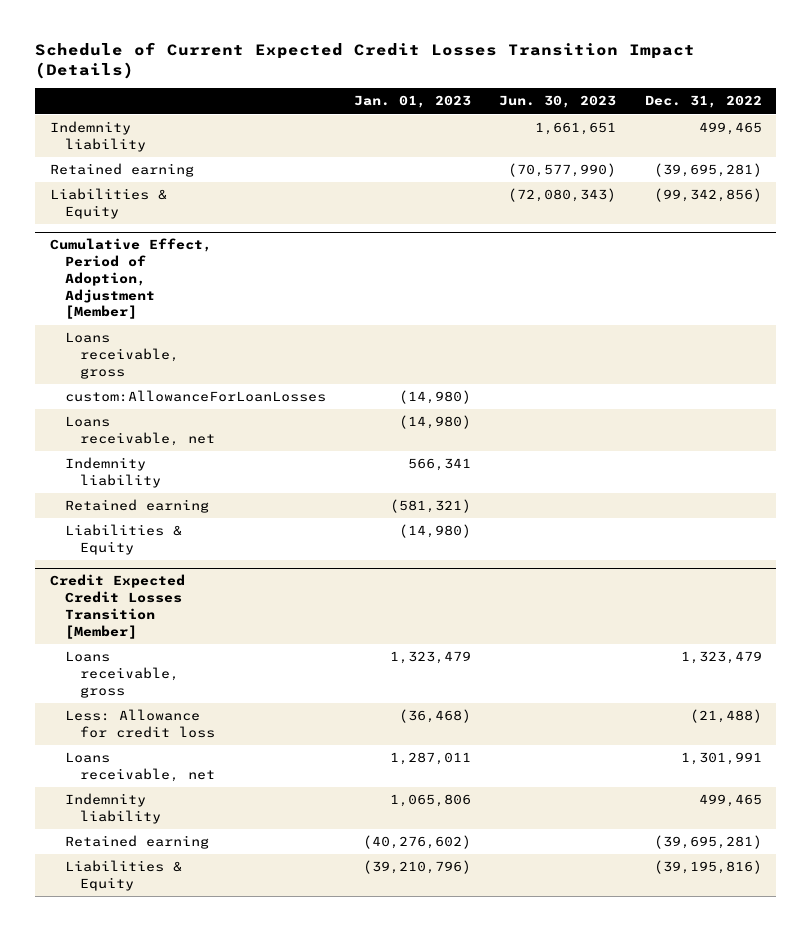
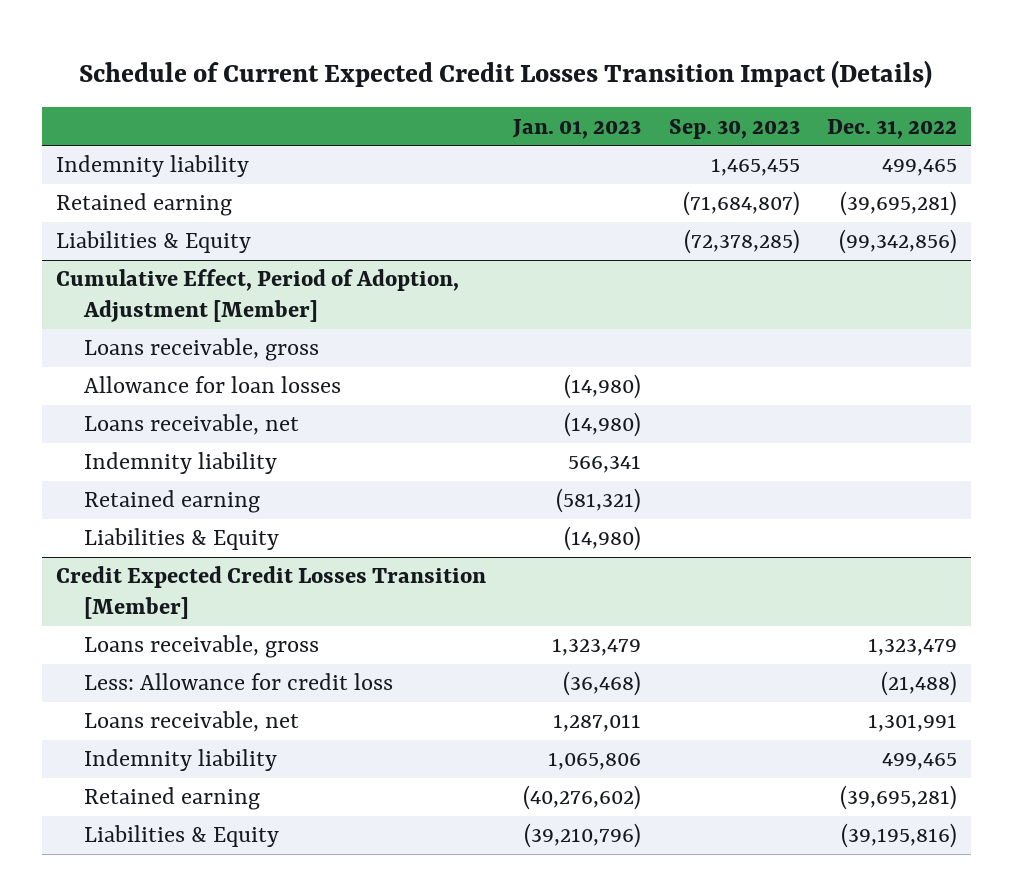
[499,95,617,109] Jun. 30, 2023 -> none
none -> [668,118,800,139] Sep. 30, 2023
[64,390,326,403] custom:AllowanceForLoanLosses -> [83,376,341,394] Allowance for loan losses

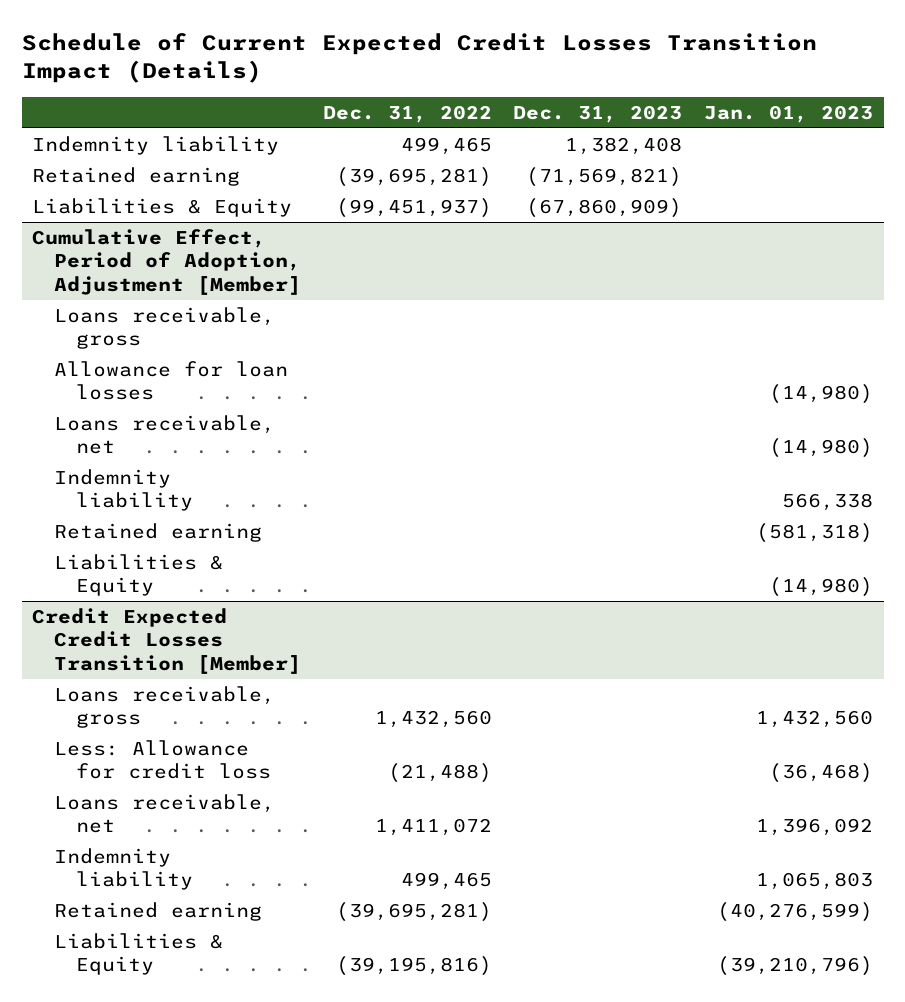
[668,118,800,139] Sep. 30, 2023 -> none
none -> [513,104,683,123] Dec. 31, 2023
[839,229,958,255] (99,342,856) -> [335,197,492,218] (99,451,937)
[568,455,642,474] 566,341 -> [781,493,873,512] 566,338
[556,488,642,514] (581,321) -> [755,522,873,543] (581,318)
[552,638,642,657] 1,323,479 -> [755,710,873,729] 1,432,560
[868,638,958,657] 1,323,479 -> [374,710,492,729] 1,432,560
[553,714,642,733] 1,287,011 -> [755,818,873,837] 1,396,092
[868,714,958,733] 1,301,991 -> [374,818,492,837] 1,411,072
[548,752,642,771] 1,065,806 -> [755,872,873,891] 1,065,803
[523,785,642,811] (40,276,602) -> [716,901,873,922] (40,276,599)

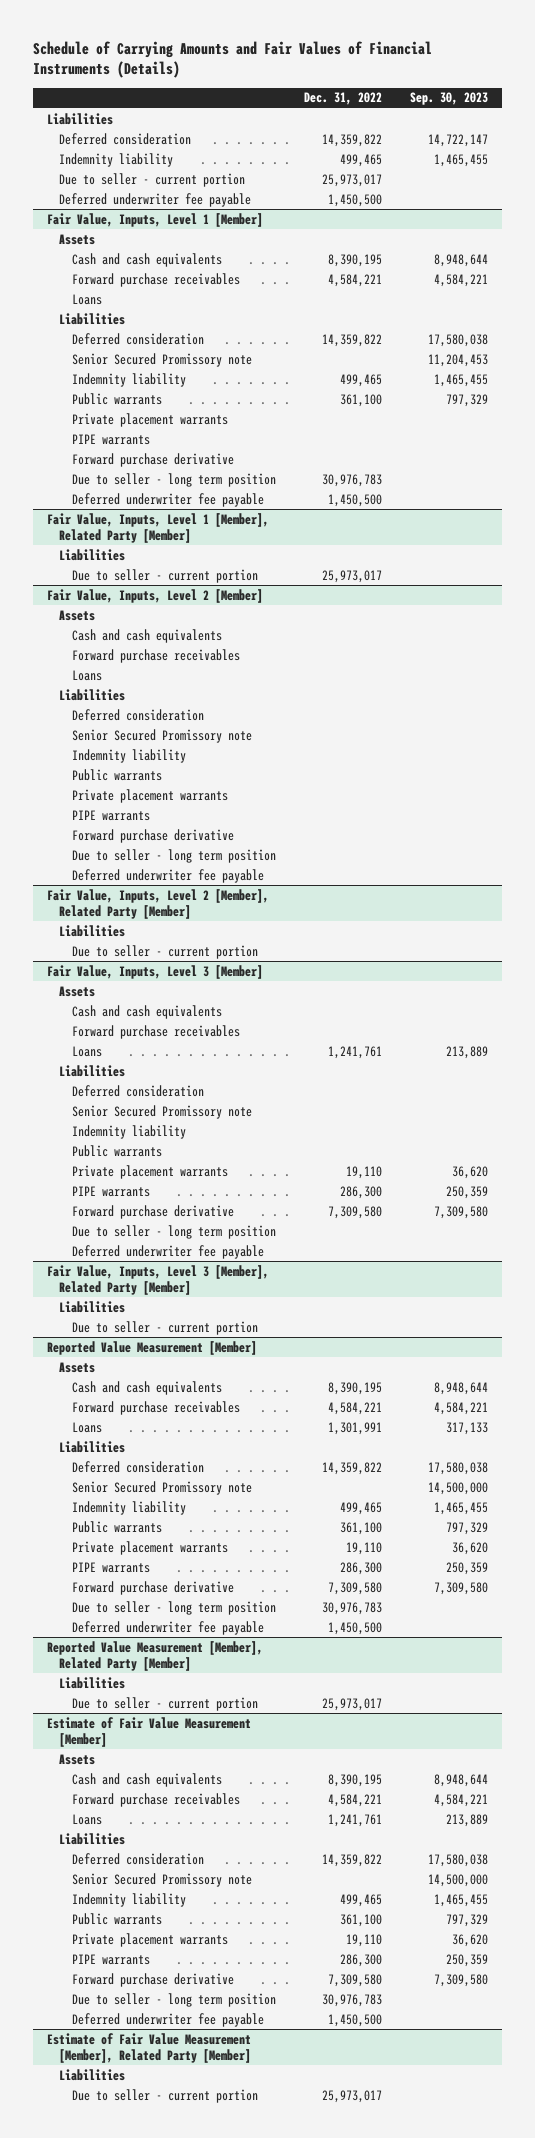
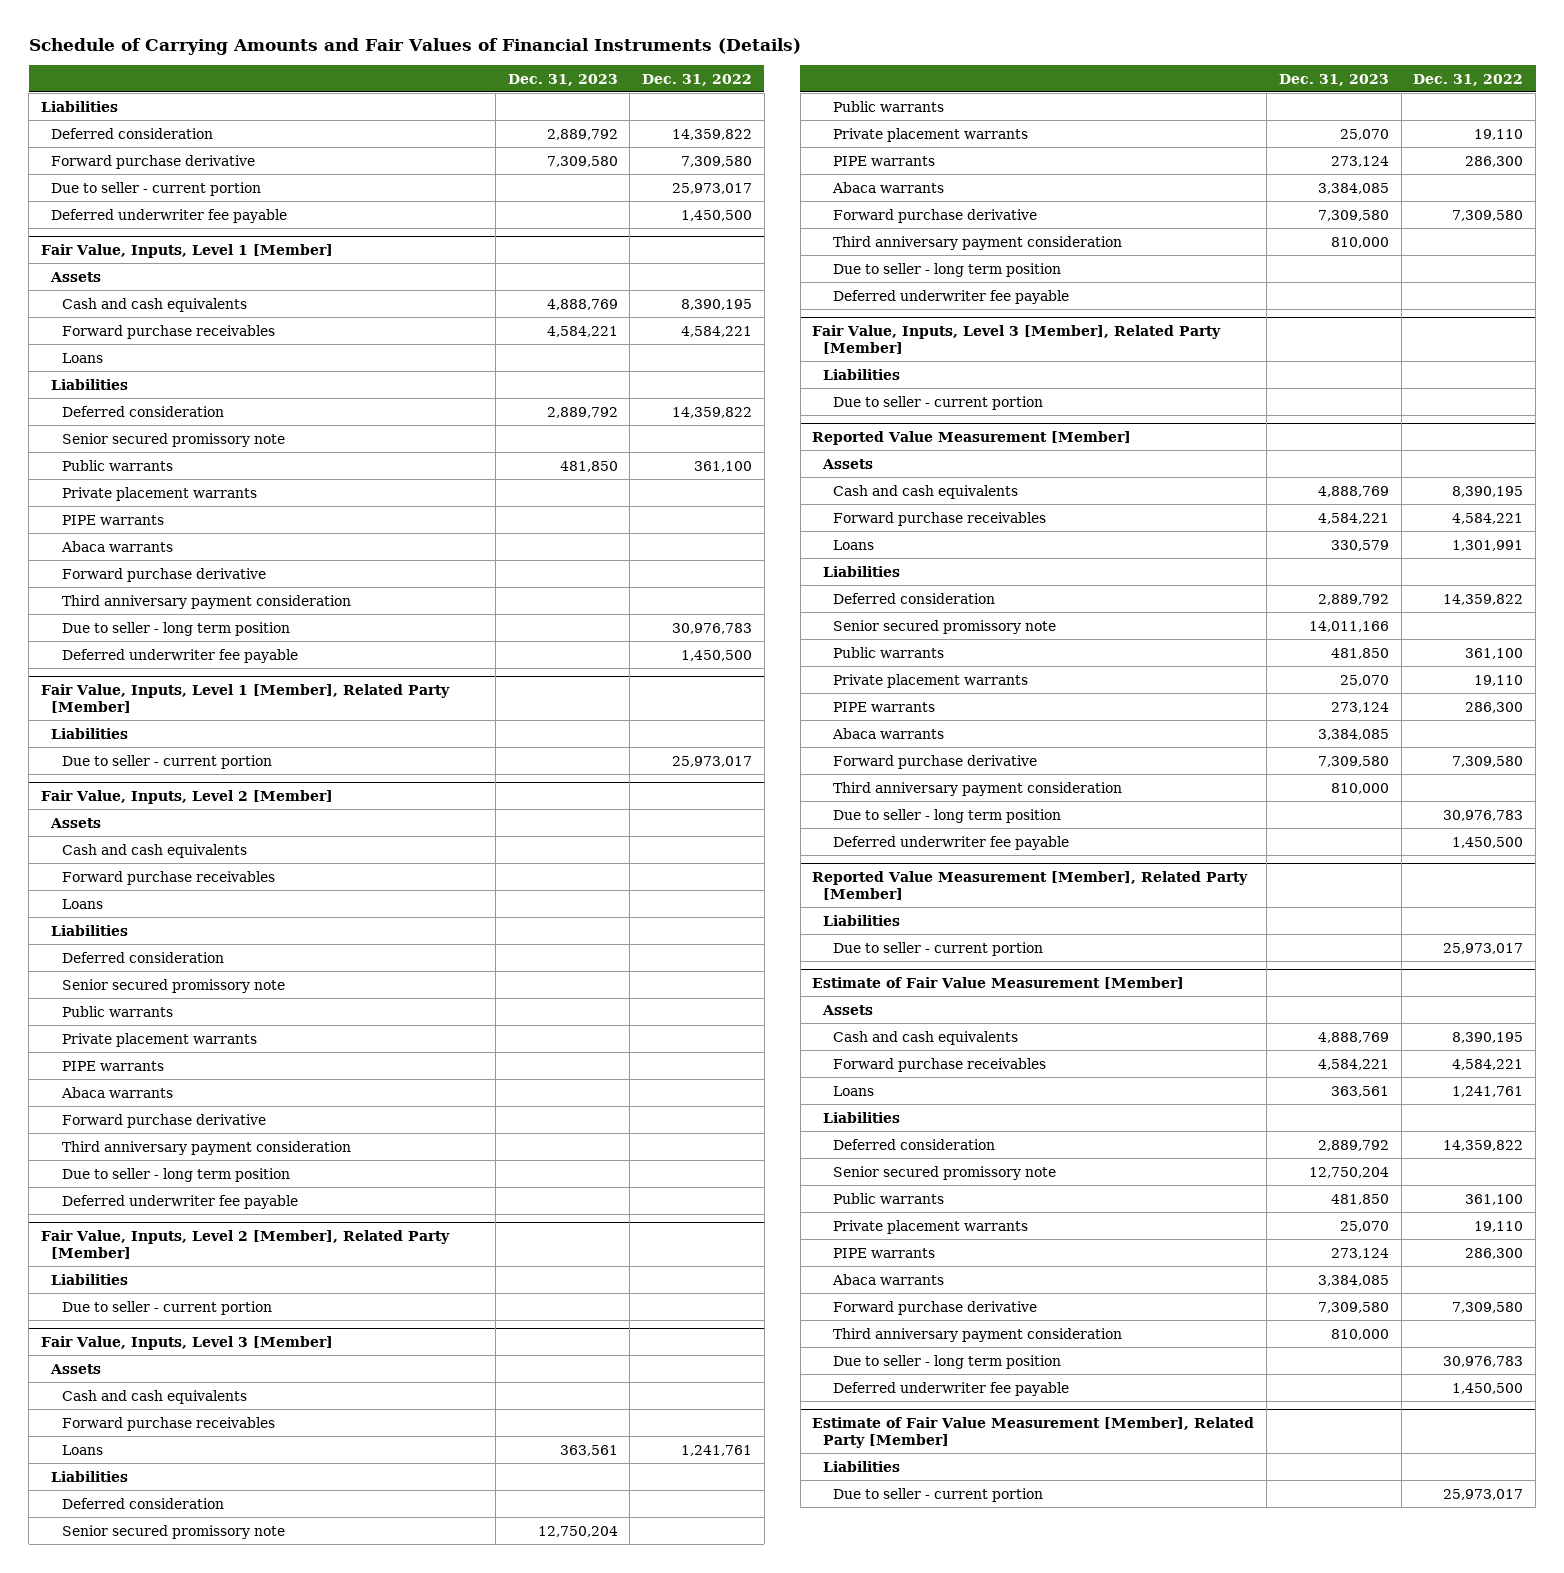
[410,92,489,106] Sep. 30, 2023 -> none
none -> [507,73,618,86] Dec. 31, 2023
[59,152,174,167] Indemnity liability -> none
none -> [51,154,256,169] Forward purchase derivative
[71,372,186,387] Indemnity liability -> none
[71,352,252,367] Senior Secured Promissory note -> [61,432,285,447] Senior secured promissory note
none -> [60,540,173,552] Abaca warrants
none -> [61,594,351,609] Third anniversary payment consideration
[71,748,186,763] Indemnity liability -> none
[71,728,252,743] Senior Secured Promissory note -> [61,978,285,993] Senior secured promissory note
none -> [60,1086,173,1098] Abaca warrants
none -> [61,1140,351,1155] Third anniversary payment consideration
[71,1124,186,1139] Indemnity liability -> none
[71,1104,252,1119] Senior Secured Promissory note -> [61,1524,285,1539] Senior secured promissory note
none -> [831,181,944,193] Abaca warrants
none -> [832,235,1122,250] Third anniversary payment consideration
[71,1500,186,1515] Indemnity liability -> none
[71,1480,252,1495] Senior Secured Promissory note -> [832,619,1056,634] Senior secured promissory note
none -> [831,727,944,739] Abaca warrants
none -> [832,781,1122,796] Third anniversary payment consideration
[71,1892,186,1907] Indemnity liability -> none
[71,1872,252,1887] Senior Secured Promissory note -> [832,1165,1056,1180] Senior secured promissory note
none -> [831,1273,944,1285] Abaca warrants
none -> [832,1327,1122,1342] Third anniversary payment consideration

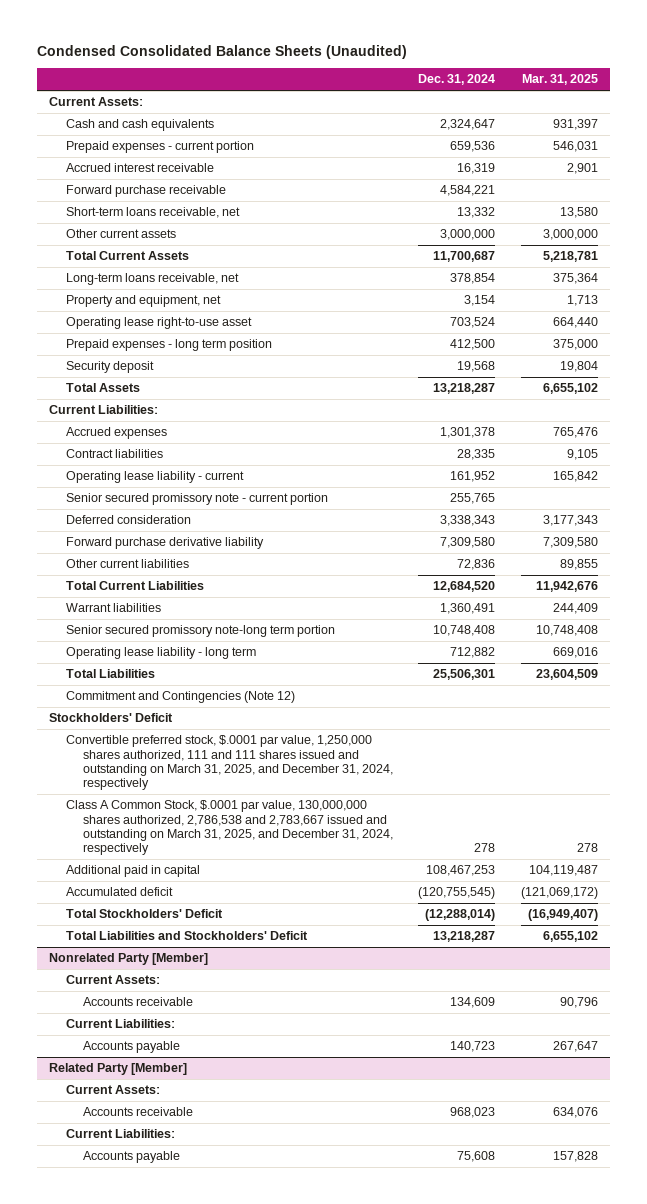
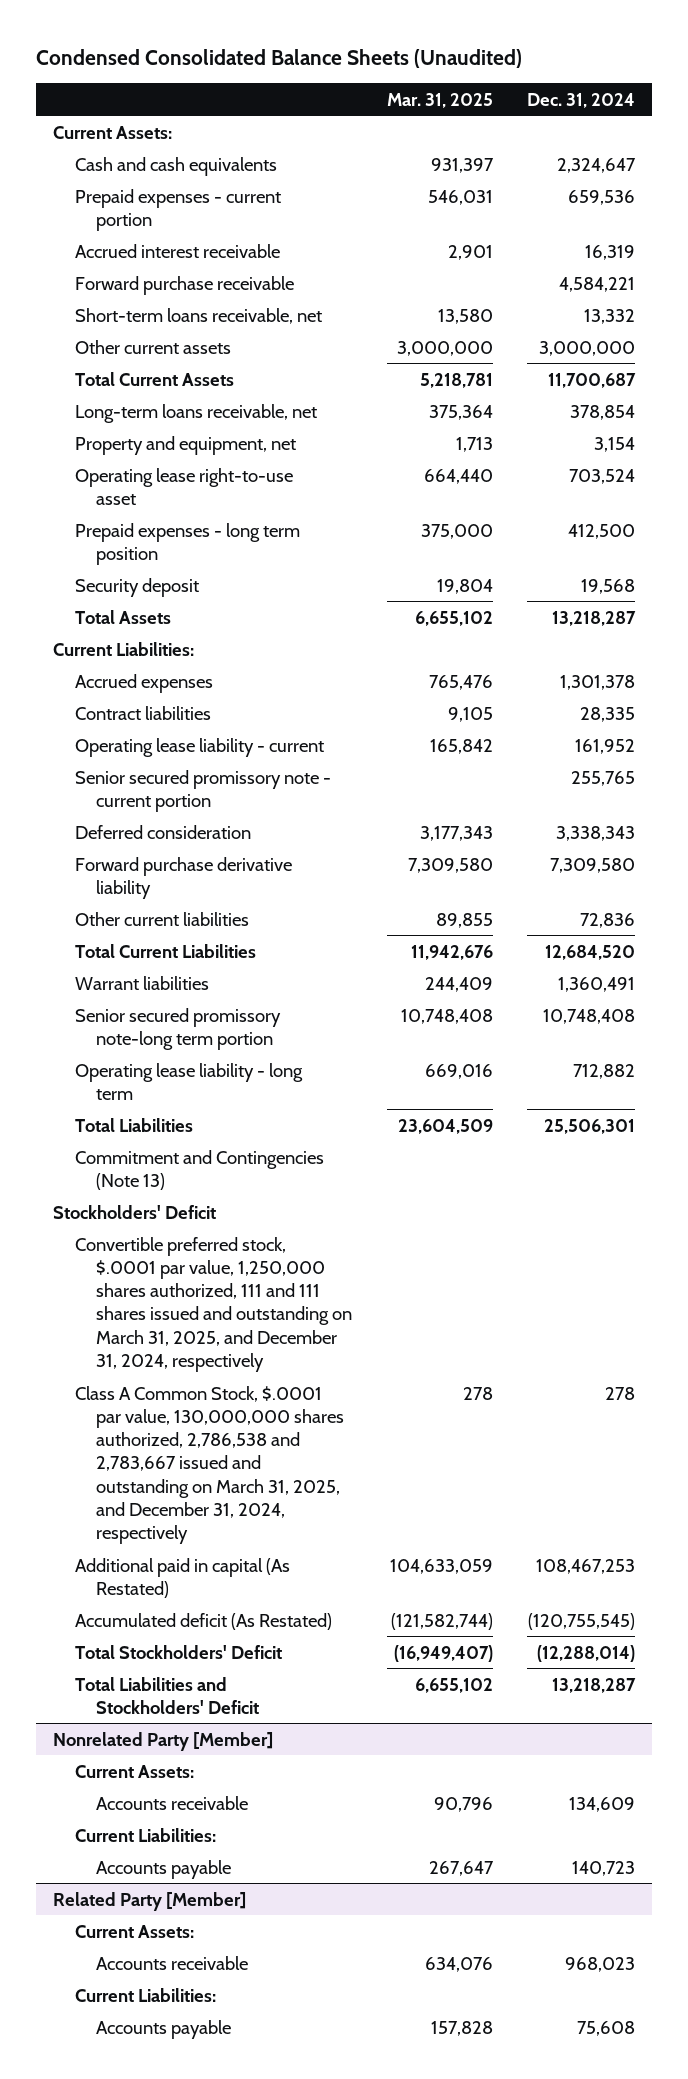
[66,691,296,704] Commitment and Contingencies (Note 12) -> [74,1149,324,1190] Commitment and Contingencies (Note 13)
[66,865,201,878] Additional paid in capital -> [74,1557,290,1598] Additional paid in capital (As Restated)
[528,865,598,877] 104,119,487 -> [389,1558,493,1574] 104,633,059
[66,887,174,897] Accumulated deficit -> [74,1612,332,1630] Accumulated deficit (As Restated)
[520,887,598,900] (121,069,172) -> [390,1612,493,1630] (121,582,744)

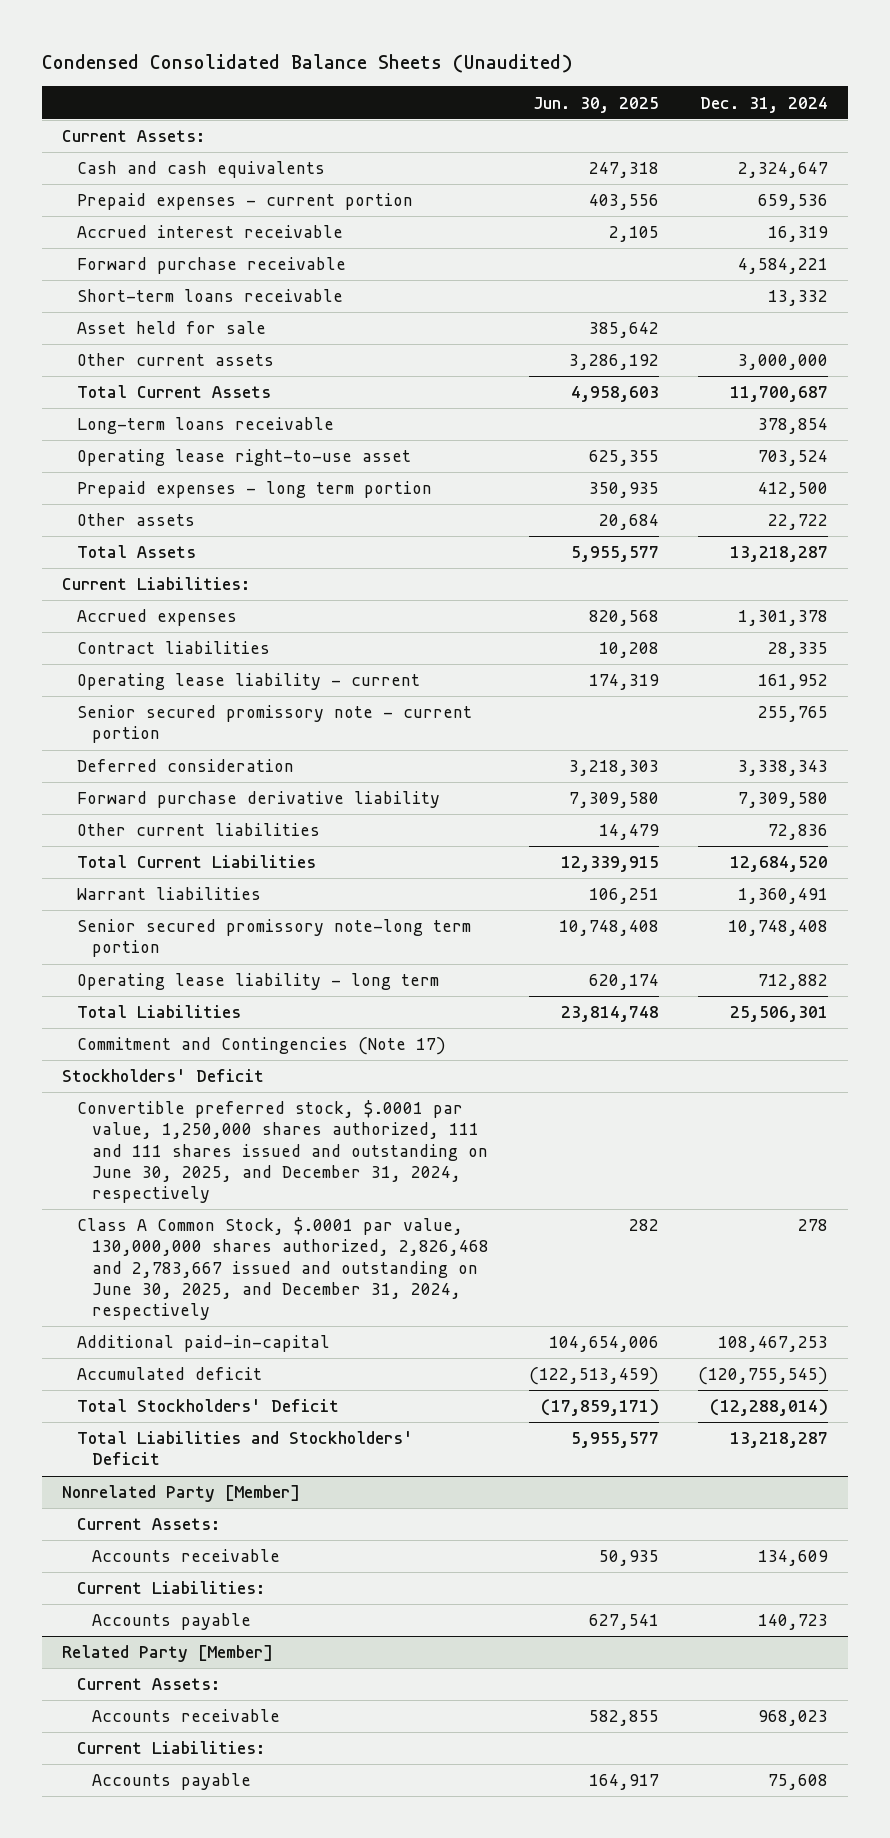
[386,92,493,108] Mar. 31, 2025 -> none
none -> [532,96,659,113] Jun. 30, 2025
[74,307,322,324] Short-term loans receivable, net -> [76,289,343,303] Short-term loans receivable
none -> [76,321,266,335] Asset held for sale
[74,435,296,455] Property and equipment, net -> none
[74,403,317,423] Long-term loans receivable, net -> [76,417,334,435] Long-term loans receivable
[74,577,199,597] Security deposit -> none
[74,522,300,565] Prepaid expenses - long term position -> [76,481,432,499] Prepaid expenses - long term portion
none -> [76,513,195,527] Other assets
[74,1149,324,1190] Commitment and Contingencies (Note 13) -> [76,1037,446,1056] Commitment and Contingencies (Note 17)
[74,1236,353,1373] Convertible preferred stock, $.0001 par value, 1,250,000 shares authorized, 111 and 111 shares issued and outstanding on March 31, 2025, and December 31, 2024, respectively -> [76,1100,488,1204] Convertible preferred stock, $.0001 par value, 1,250,000 shares authorized, 111 and 111 shares issued and outstanding on June 30, 2025, and December 31, 2024, respectively
[74,1385,345,1545] Class A Common Stock, $.0001 par value, 130,000,000 shares authorized, 2,786,538 and 2,783,667 issued and outstanding on March 31, 2025, and December 31, 2024, respectively -> [76,1217,489,1321] Class A Common Stock, $.0001 par value, 130,000,000 shares authorized, 2,826,468 and 2,783,667 issued and outstanding on June 30, 2025, and December 31, 2024, respectively
[74,1557,290,1598] Additional paid in capital (As Restated) -> [76,1335,330,1353] Additional paid-in-capital
[74,1612,332,1630] Accumulated deficit (As Restated) -> [76,1367,262,1381] Accumulated deficit

